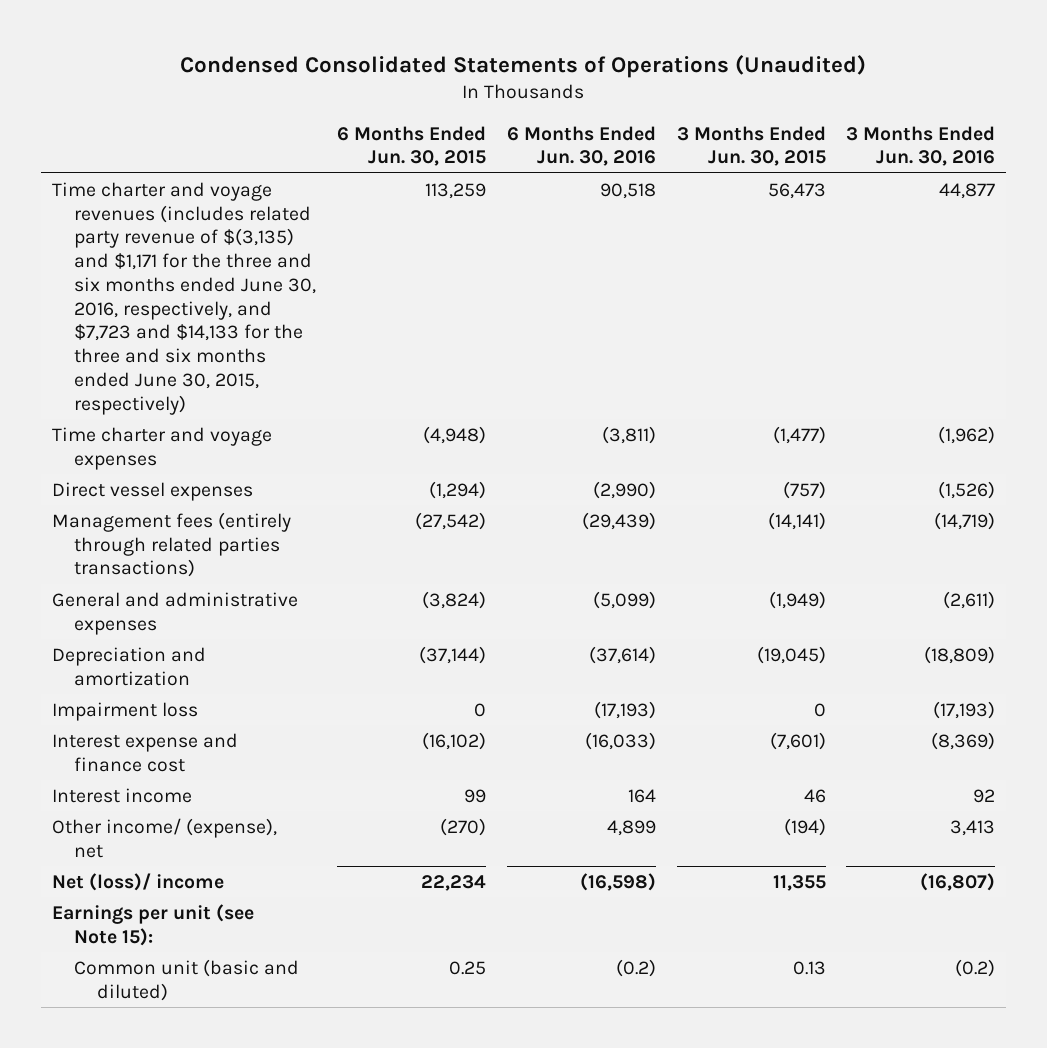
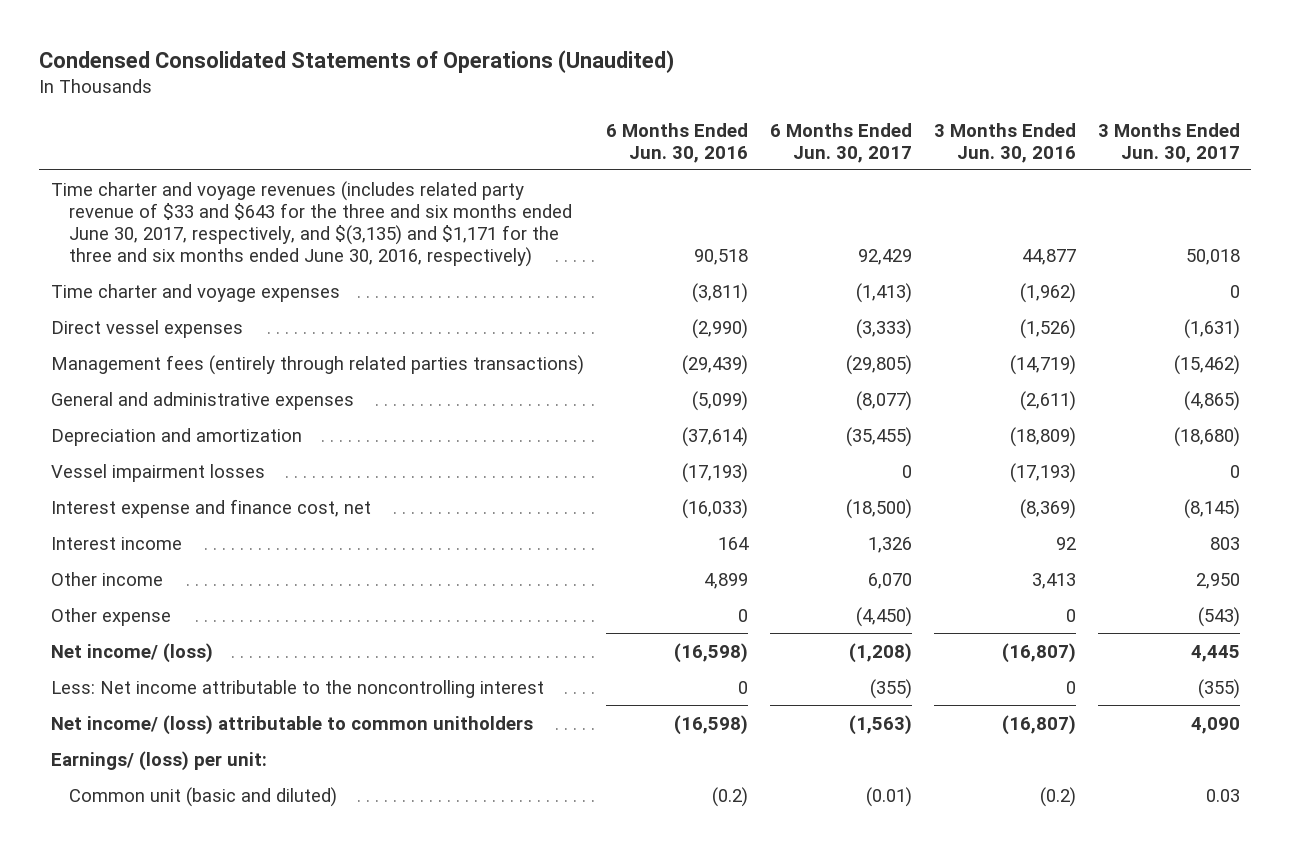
[337,125,487,167] 6 Months Ended Jun. 30, 2015 -> none
[676,125,826,167] 3 Months Ended Jun. 30, 2015 -> none
none -> [769,122,912,163] 6 Months Ended Jun. 30, 2017
none -> [1098,122,1241,163] 3 Months Ended Jun. 30, 2017
[51,181,317,415] Time charter and voyage revenues (includes related party revenue of $(3,135) and $1,171 for the three and six months ended June 30, 2016, respectively, and $7,723 and $14,133 for the three and six months ended June 30, 2015, respectively) -> [50,180,572,267] Time charter and voyage revenues (includes related party revenue of $33 and $643 for the three and six months ended June 30, 2017, respectively, and $(3,135) and $1,171 for the three and six months ended June 30, 2016, respectively)
[51,701,198,721] Impairment loss -> [50,463,265,482] Vessel impairment losses
[51,732,238,772] Interest expense and finance cost -> [50,498,371,518] Interest expense and finance cost, net
[51,817,277,858] Other income/ (expense), net -> [50,571,163,586] Other income
none -> [50,607,171,626] Other expense
none -> [50,642,213,663] Net income/ (loss)
none -> [50,679,544,698] Less: Net income attributable to the noncontrolling interest
[51,872,224,891] Net (loss)/ income -> [50,714,533,735] Net income/ (loss) attributable to common unitholders
[51,903,254,946] Earnings per unit (see Note 15): -> [50,750,267,771] Earnings/ (loss) per unit:

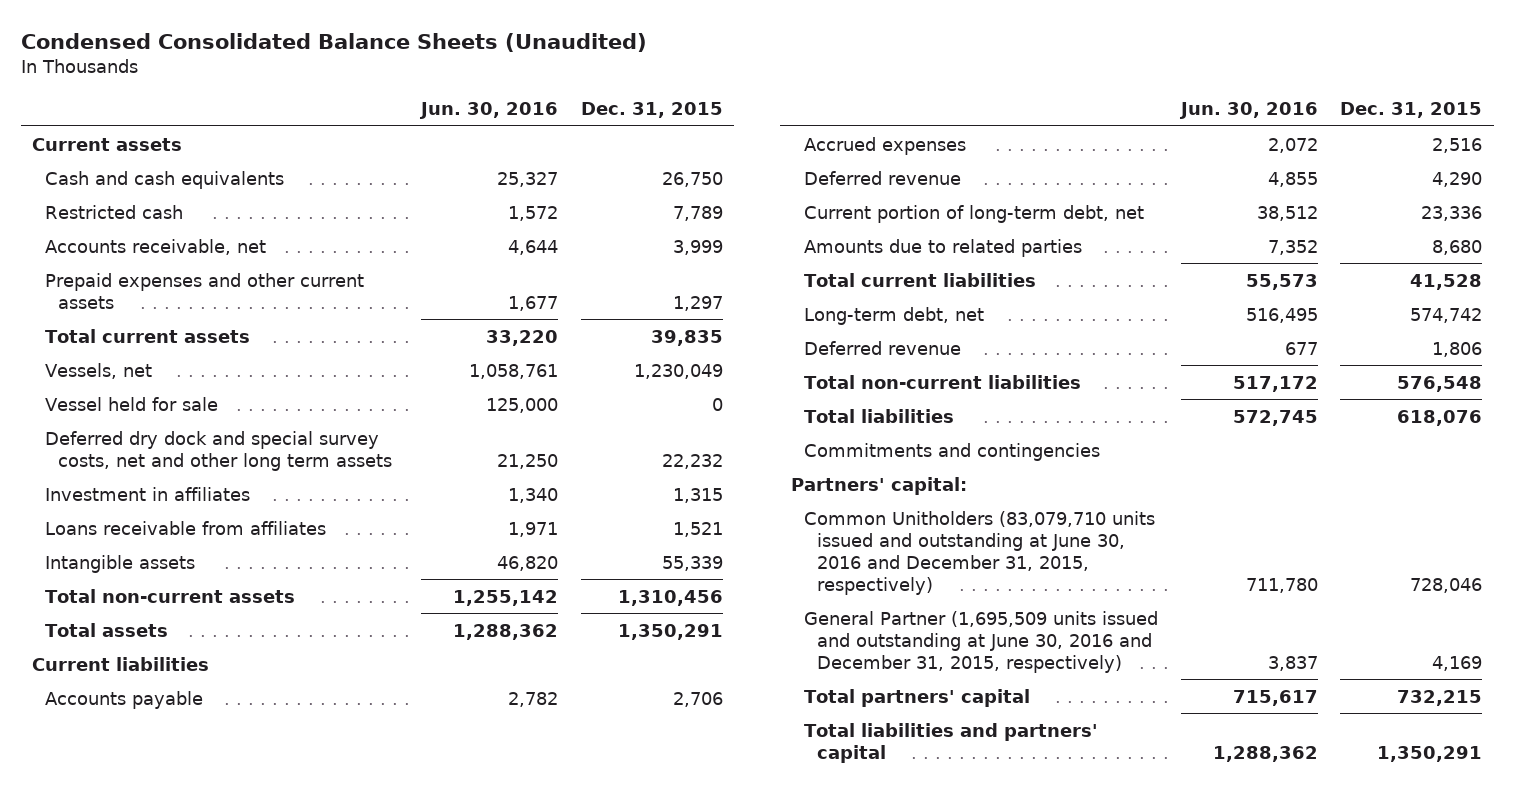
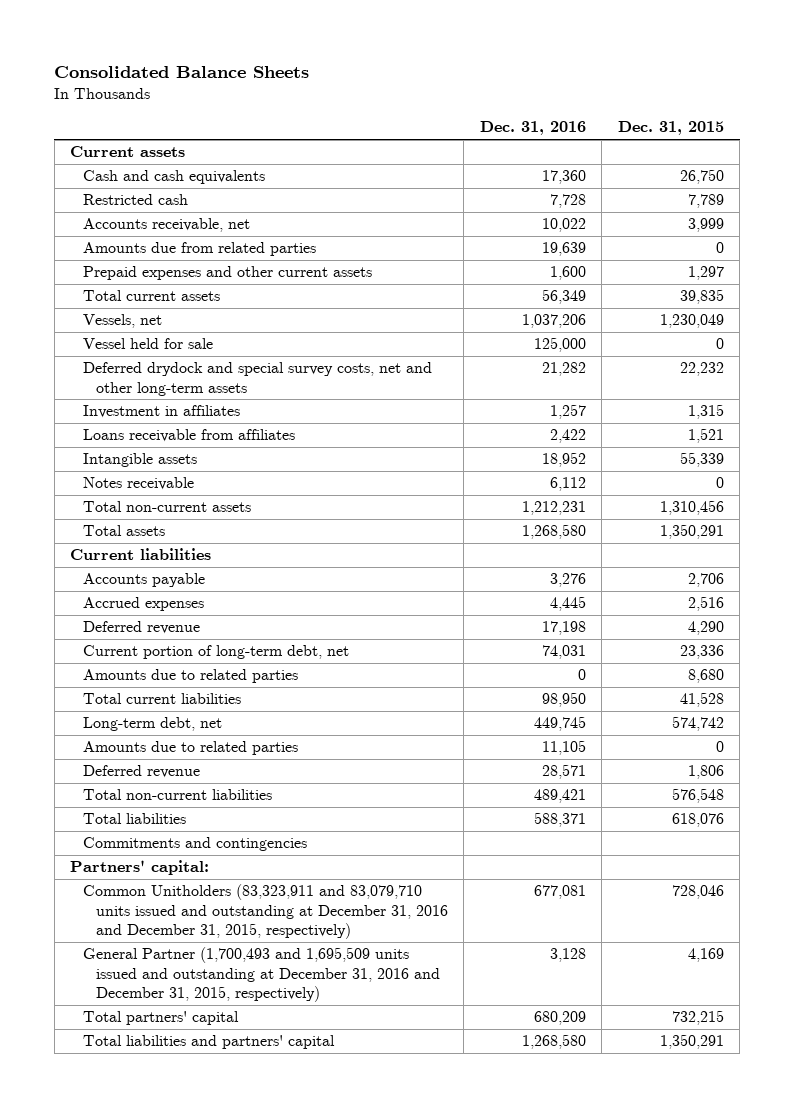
[20,32,647,52] Condensed Consolidated Balance Sheets (Unaudited) -> [54,66,310,79] Consolidated Balance Sheets
[419,102,559,120] Jun. 30, 2016 -> none
none -> [479,121,586,136] Dec. 31, 2016
none -> [82,242,316,257] Amounts due from related parties
[44,430,392,471] Deferred dry dock and special survey costs, net and other long term assets -> [82,362,432,396] Deferred drydock and special survey costs, net and other long-term assets
none -> [82,477,194,491] Notes receivable
none -> [82,741,298,756] Amounts due to related parties
[804,510,1156,595] Common Unitholders (83,079,710 units issued and outstanding at June 30, 2016 and December 31, 2015, respectively) -> [82,884,448,939] Common Unitholders (83,323,911 and 83,079,710 units issued and outstanding at December 31, 2016 and December 31, 2015, respectively)
[804,610,1159,673] General Partner (1,695,509 units issued and outstanding at June 30, 2016 and December 31, 2015, respectively) -> [82,947,440,1002] General Partner (1,700,493 and 1,695,509 units issued and outstanding at December 31, 2016 and December 31, 2015, respectively)

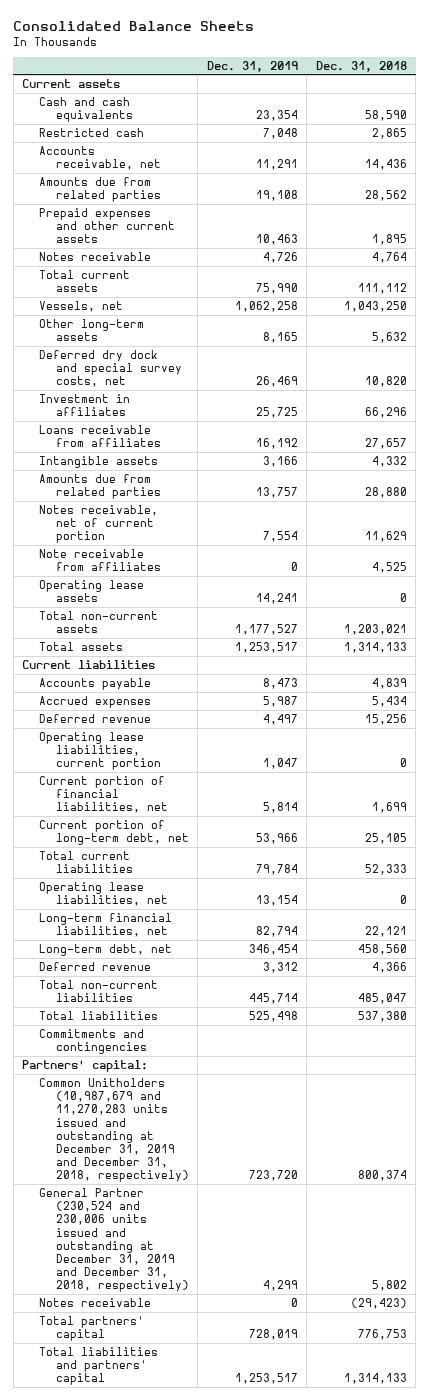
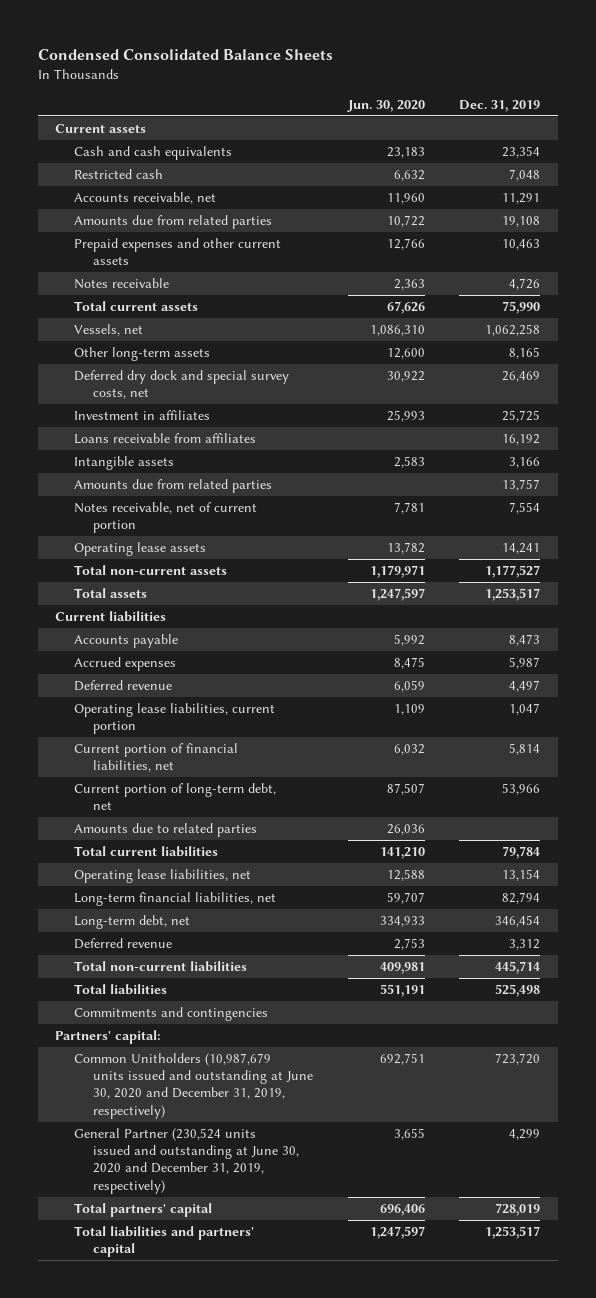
[13,20,255,31] Consolidated Balance Sheets -> [37,48,333,60] Condensed Consolidated Balance Sheets
[315,60,407,72] Dec. 31, 2018 -> none
none -> [346,99,425,112] Jun. 30, 2020
[39,549,161,572] Note receivable from affiliates -> none
none -> [74,823,258,838] Amounts due to related parties
[39,1298,152,1308] Notes receivable -> none
[39,1078,189,1183] Common Unitholders (10,987,679 and 11,270,283 units issued and outstanding at December 31, 2019 and December 31, 2018, respectively) -> [74,1053,314,1119] Common Unitholders (10,987,679 units issued and outstanding at June 30, 2020 and December 31, 2019, respectively)
[39,1188,189,1293] General Partner (230,524 and 230,006 units issued and outstanding at December 31, 2019 and December 31, 2018, respectively) -> [74,1128,300,1194] General Partner (230,524 units issued and outstanding at June 30, 2020 and December 31, 2019, respectively)

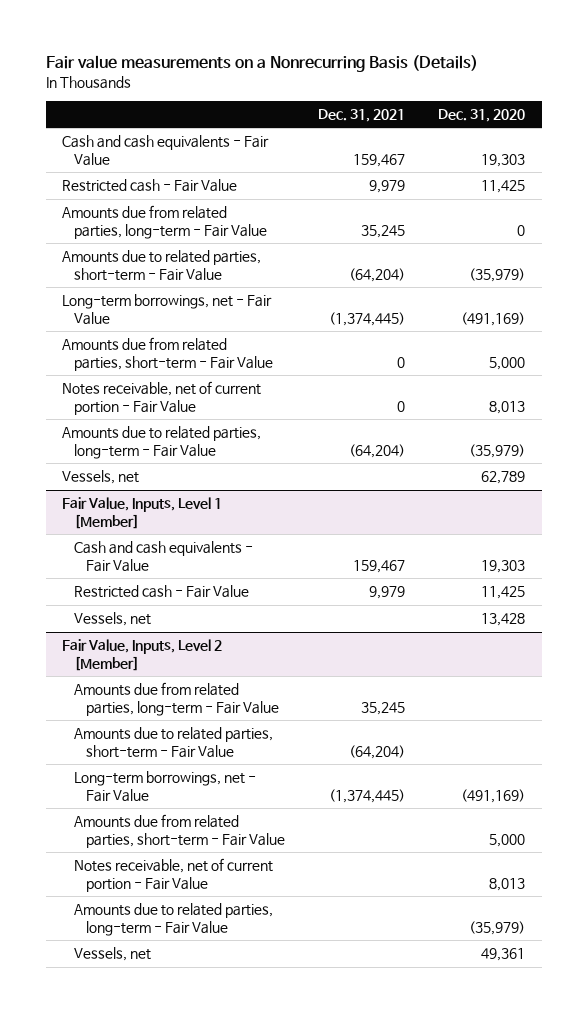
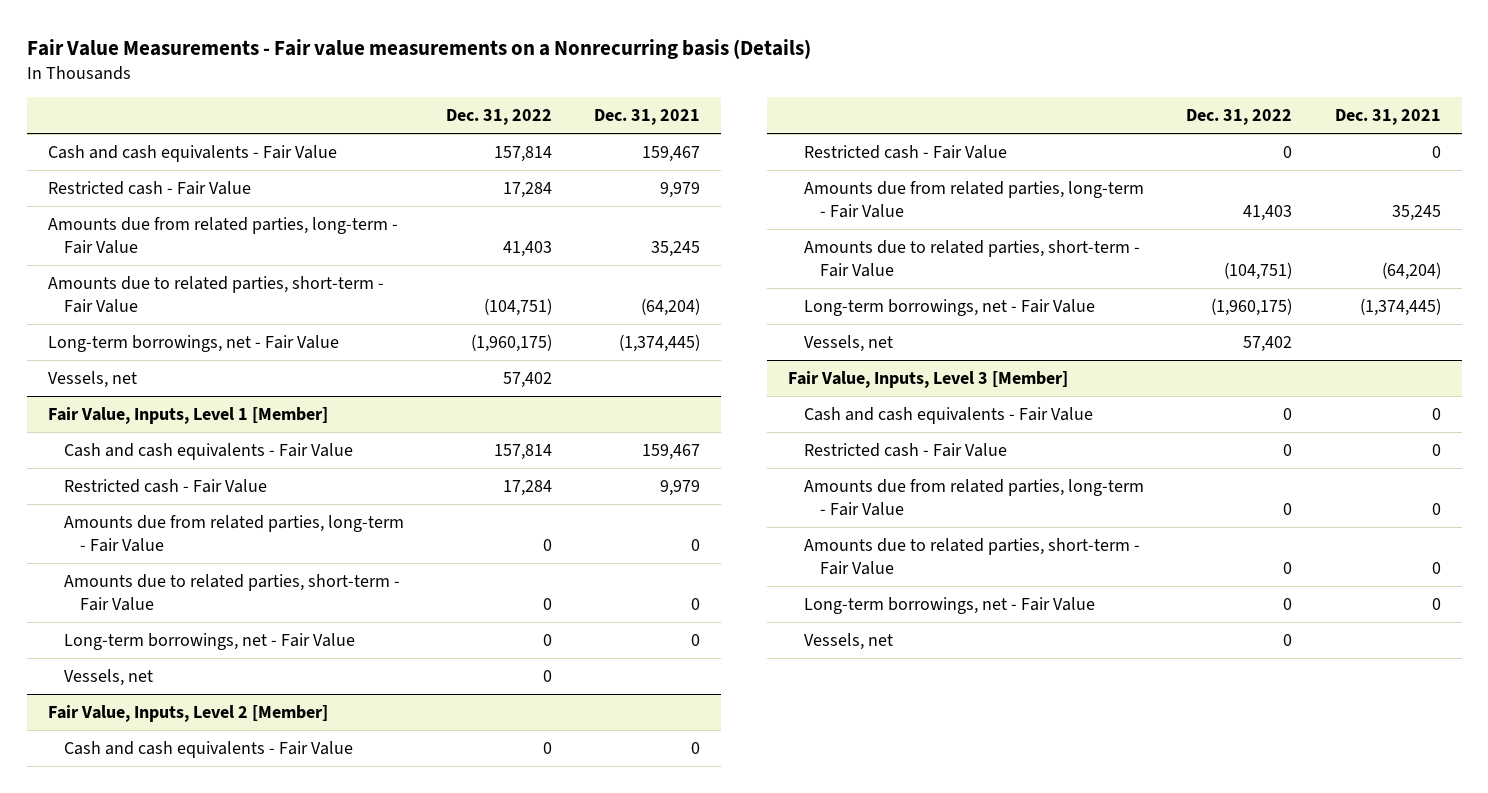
[45,54,478,72] Fair value measurements on a Nonrecurring Basis (Details) -> [26,38,811,59] Fair Value Measurements - Fair value measurements on a Nonrecurring basis (Details)
[438,109,526,123] Dec. 31, 2020 -> none
none -> [446,109,553,126] Dec. 31, 2022
[62,337,274,371] Amounts due from related parties, short-term - Fair Value -> none
[62,381,262,415] Notes receivable, net of current portion - Fair Value -> none
[62,426,262,459] Amounts due to related parties, long-term - Fair Value -> none
none -> [63,514,404,552] Amounts due from related parties, long-term - Fair Value
none -> [63,573,400,611] Amounts due to related parties, short-term - Fair Value
none -> [63,632,355,650] Long-term borrowings, net - Fair Value
none -> [63,740,353,758] Cash and cash equivalents - Fair Value
none -> [804,144,1008,159] Restricted cash - Fair Value
[74,814,285,848] Amounts due from related parties, short-term - Fair Value -> none
[74,858,274,892] Notes receivable, net of current portion - Fair Value -> none
[74,903,274,936] Amounts due to related parties, long-term - Fair Value -> none
none -> [787,370,1068,388] Fair Value, Inputs, Level 3 [Member]
none -> [804,406,1094,424] Cash and cash equivalents - Fair Value
none -> [804,442,1008,457] Restricted cash - Fair Value
none -> [804,478,1145,516] Amounts due from related parties, long-term - Fair Value
none -> [804,537,1141,575] Amounts due to related parties, short-term - Fair Value
none -> [804,596,1096,614] Long-term borrowings, net - Fair Value
none -> [804,632,894,650] Vessels, net

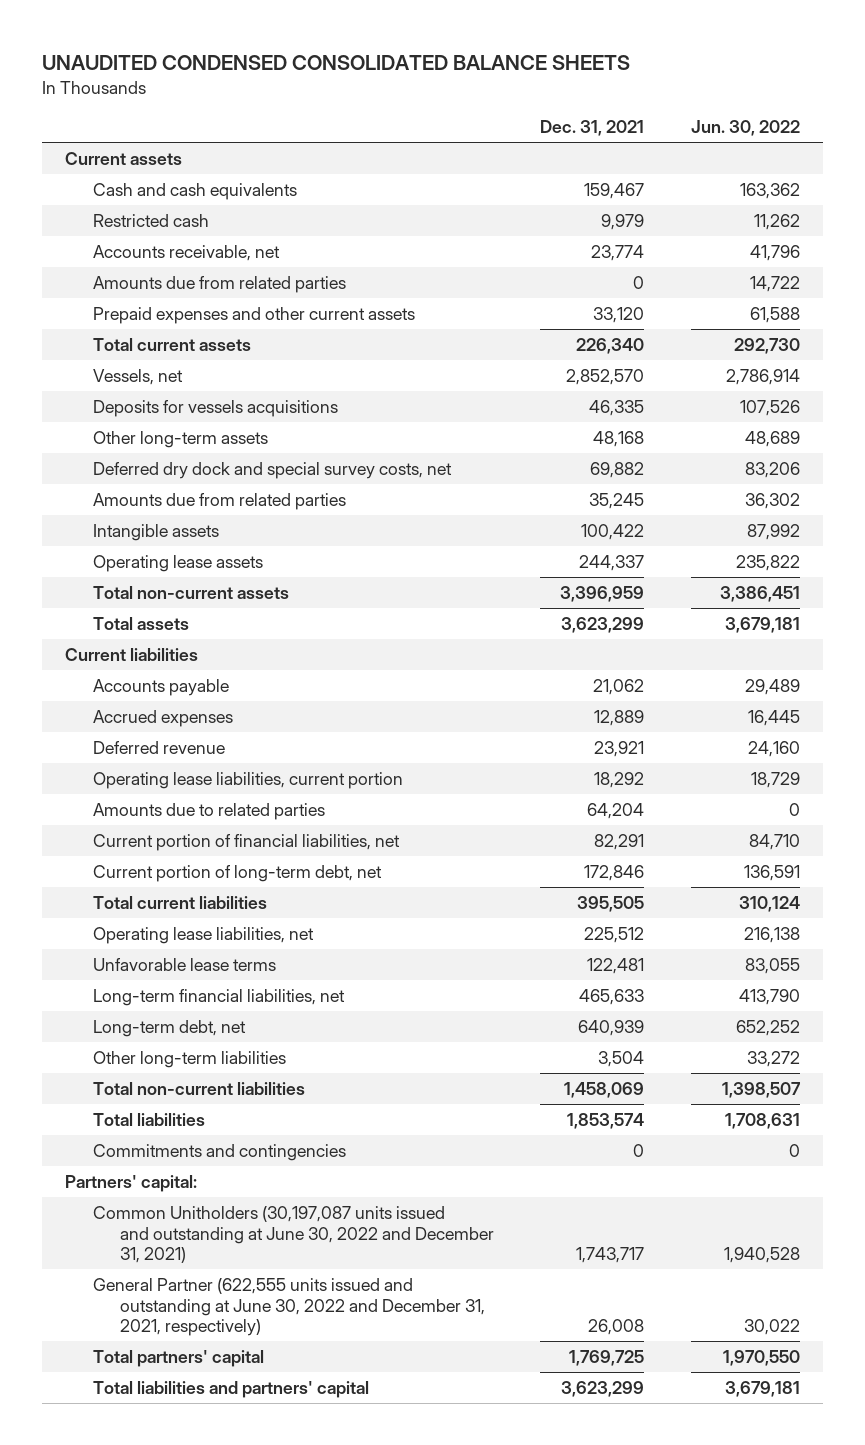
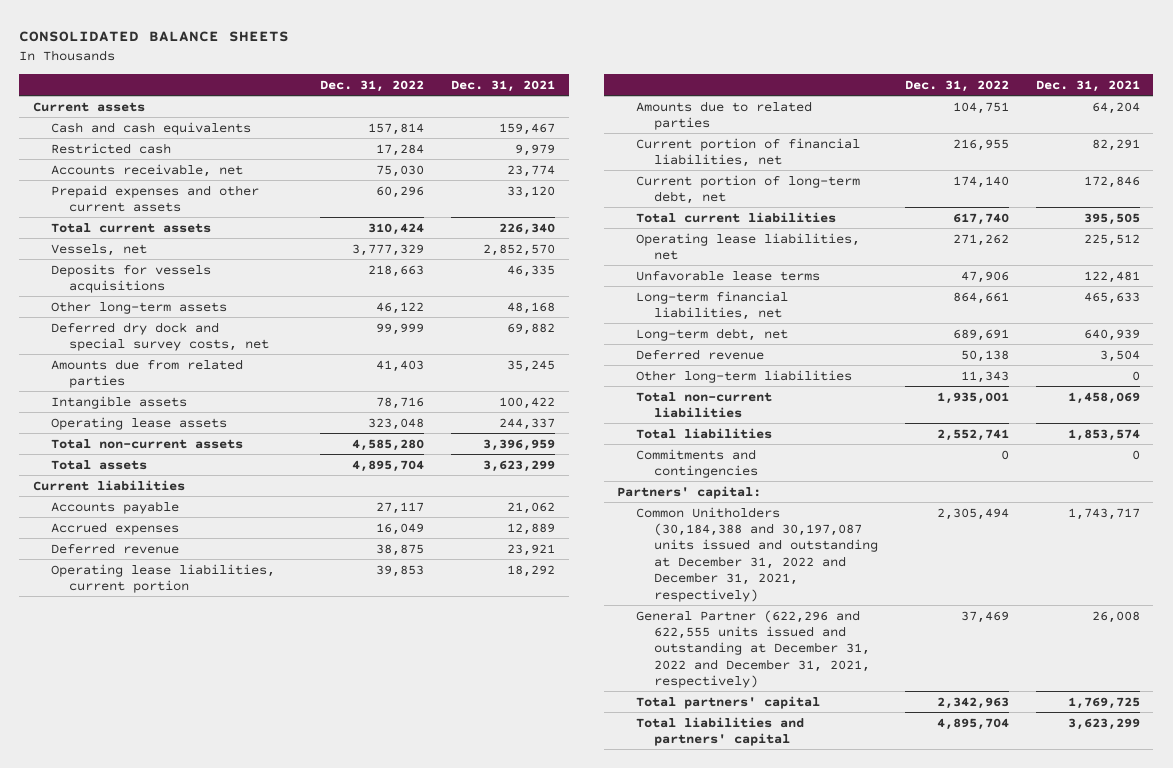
[42,54,631,70] UNAUDITED CONDENSED CONSOLIDATED BALANCE SHEETS -> [19,31,290,43] CONSOLIDATED BALANCE SHEETS
[690,120,800,137] Jun. 30, 2022 -> none
none -> [320,79,425,92] Dec. 31, 2022
[92,275,346,293] Amounts due from related parties -> none
none -> [635,348,764,360] Deferred revenue
[598,1050,645,1067] 3,504 -> [1131,370,1140,381] 0
[92,1205,495,1264] Common Unitholders (30,197,087 units issued and outstanding at June 30, 2022 and December 31, 2021) -> [635,506,878,602] Common Unitholders (30,184,388 and 30,197,087 units issued and outstanding at December 31, 2022 and December 31, 2021, respectively)
[92,1277,486,1337] General Partner (622,555 units issued and outstanding at June 30, 2022 and December 31, 2021, respectively) -> [635,609,870,689] General Partner (622,296 and 622,555 units issued and outstanding at December 31, 2022 and December 31, 2021, respectively)

